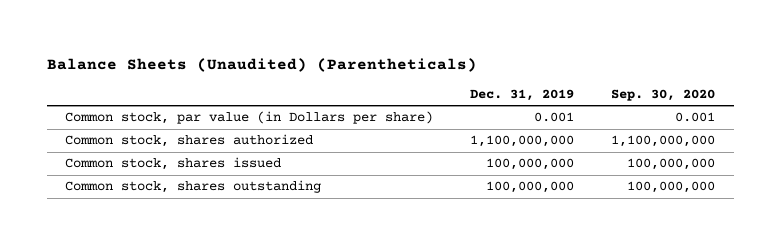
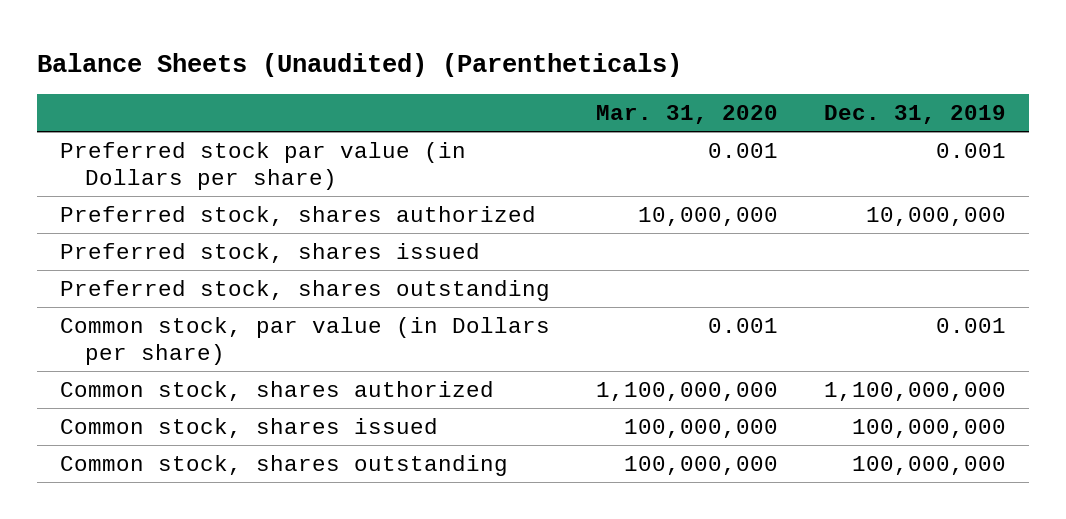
[611,89,716,102] Sep. 30, 2020 -> none
none -> [595,105,778,125] Mar. 31, 2020
none -> [60,141,467,191] Preferred stock par value (in Dollars per share)
none -> [60,205,537,226] Preferred stock, shares authorized
none -> [60,242,481,263] Preferred stock, shares issued
none -> [60,279,551,301] Preferred stock, shares outstanding

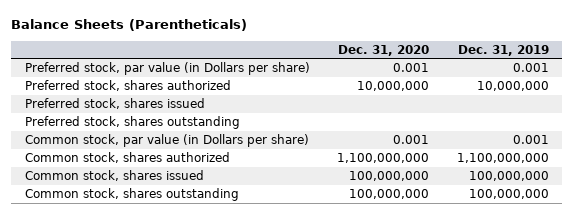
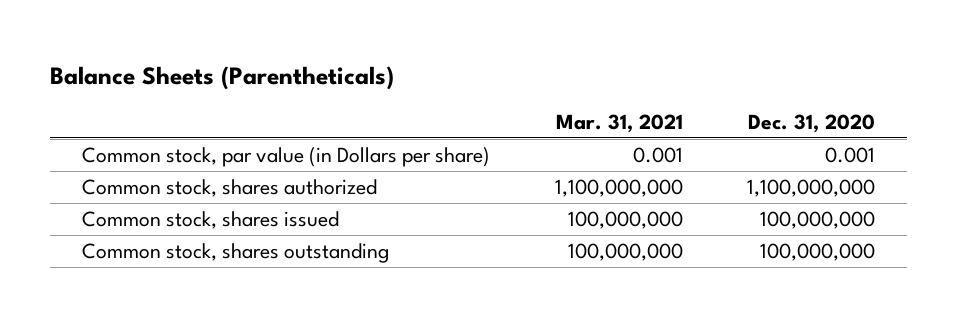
[457,44,549,56] Dec. 31, 2019 -> none
none -> [555,113,683,133] Mar. 31, 2021
[24,62,310,76] Preferred stock, par value (in Dollars per share) -> none
[24,80,231,92] Preferred stock, shares authorized -> none
[24,98,205,110] Preferred stock, shares issued -> none
[24,116,240,130] Preferred stock, shares outstanding -> none

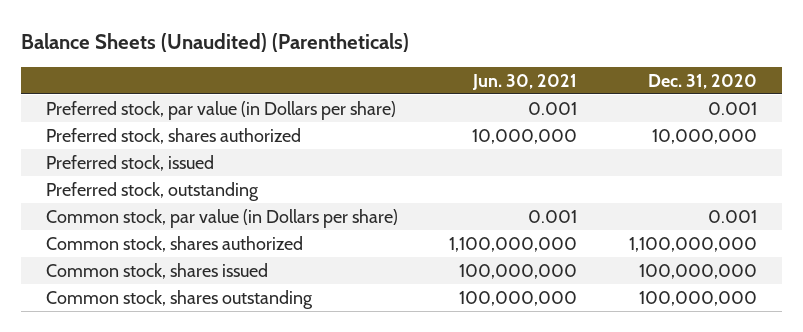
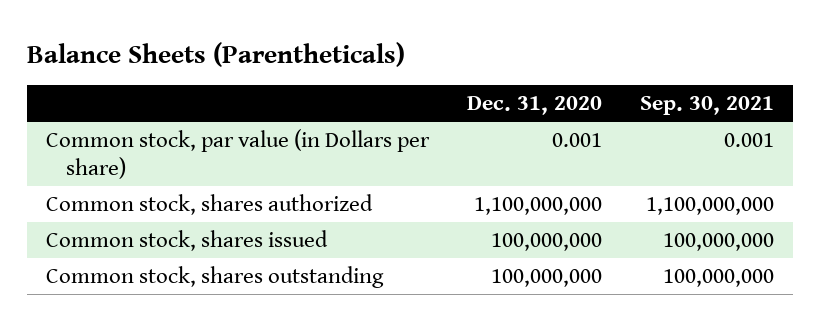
[20,32,409,52] Balance Sheets (Unaudited) (Parentheticals) -> [26,41,405,67] Balance Sheets (Parentheticals)
[472,73,578,90] Jun. 30, 2021 -> none
none -> [640,96,775,116] Sep. 30, 2021
[46,100,397,120] Preferred stock, par value (in Dollars per share) -> none
[46,127,302,144] Preferred stock, shares authorized -> none
[46,154,215,171] Preferred stock, issued -> none
[46,181,260,201] Preferred stock, outstanding -> none

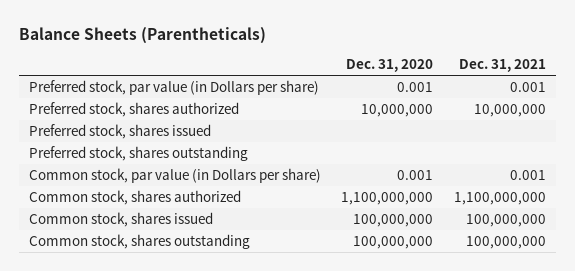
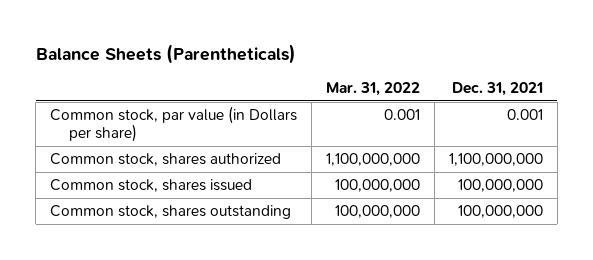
[346,59,434,73] Dec. 31, 2020 -> none
none -> [326,82,421,97] Mar. 31, 2022
[29,80,320,96] Preferred stock, par value (in Dollars per share) -> none
[29,102,240,118] Preferred stock, shares authorized -> none
[29,124,212,140] Preferred stock, shares issued -> none
[29,146,249,162] Preferred stock, shares outstanding -> none

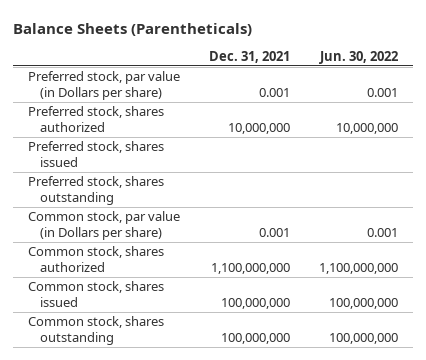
[326,82,421,97] Mar. 31, 2022 -> none
none -> [319,50,399,64] Jun. 30, 2022
none -> [27,71,180,101] Preferred stock, par value (in Dollars per share)
none -> [27,106,164,133] Preferred stock, shares authorized
none -> [27,141,164,168] Preferred stock, shares issued
none -> [27,176,164,206] Preferred stock, shares outstanding

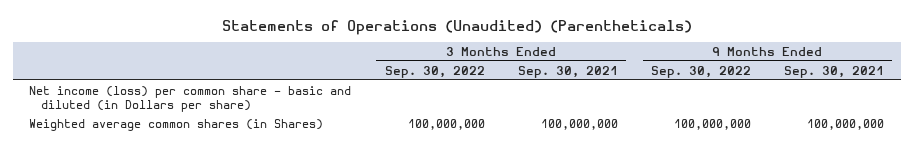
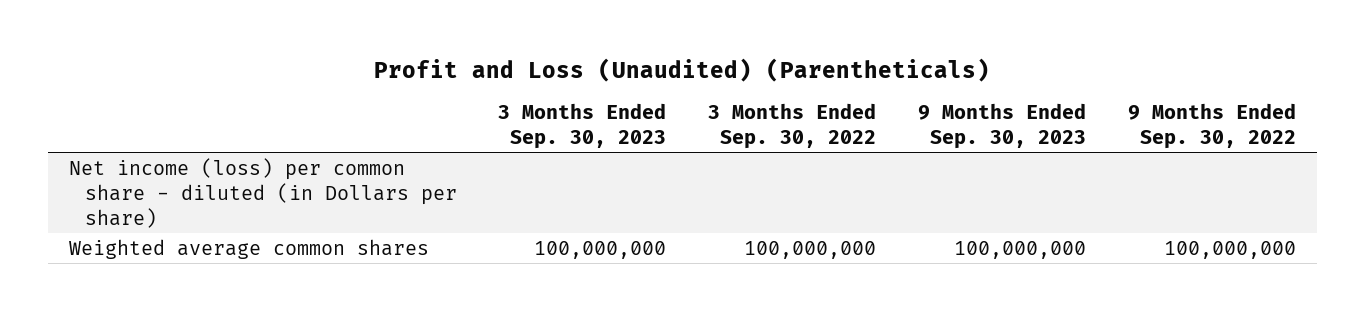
[221,19,692,35] Statements of Operations (Unaudited) (Parentheticals) -> [374,57,991,82] Profit and Loss (Unaudited) (Parentheticals)
[517,65,618,78] Sep. 30, 2021 -> none
[784,65,885,78] Sep. 30, 2021 -> none
none -> [498,102,667,149] 3 Months Ended Sep. 30, 2023
none -> [917,102,1086,149] 9 Months Ended Sep. 30, 2023
[29,85,352,112] Net income (loss) per common share - basic and diluted (in Dollars per share) -> [68,157,457,228] Net income (loss) per common share - diluted (in Dollars per share)
[29,118,324,131] Weighted average common shares (in Shares) -> [68,238,429,259] Weighted average common shares

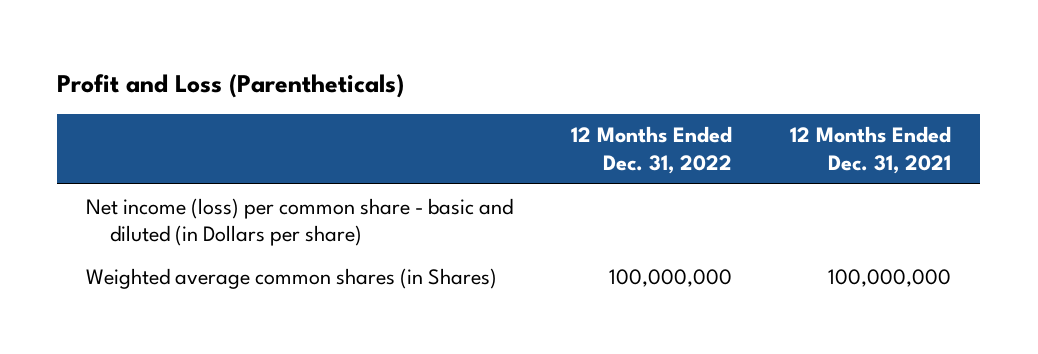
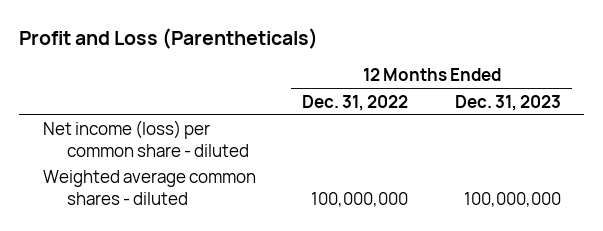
[790,126,952,174] 12 Months Ended Dec. 31, 2021 -> none
none -> [454,94,561,111] Dec. 31, 2023
[86,197,514,247] Net income (loss) per common share - basic and diluted (in Dollars per share) -> [42,120,250,157] Net income (loss) per common share - diluted
[86,267,498,289] Weighted average common shares (in Shares) -> [42,170,256,205] Weighted average common shares - diluted

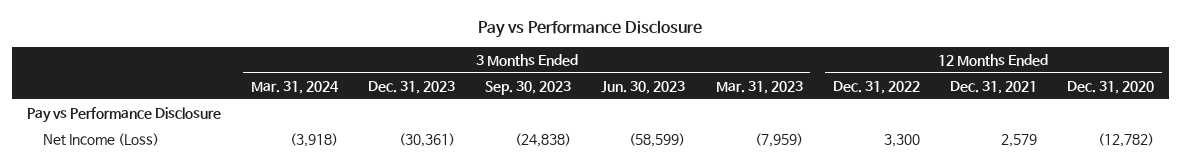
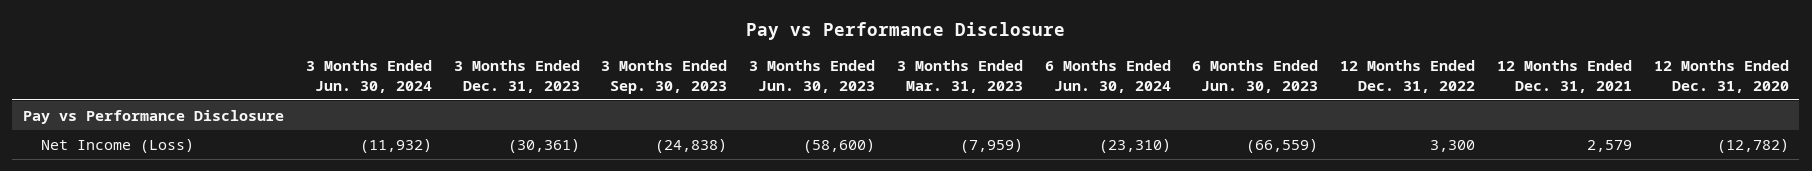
[250,80,339,94] Mar. 31, 2024 -> none
none -> [305,60,432,93] 3 Months Ended Jun. 30, 2024
none -> [1044,60,1171,93] 6 Months Ended Jun. 30, 2024
none -> [1192,60,1319,93] 6 Months Ended Jun. 30, 2023
[629,133,686,148] (58,599) -> [803,139,876,154] (58,600)

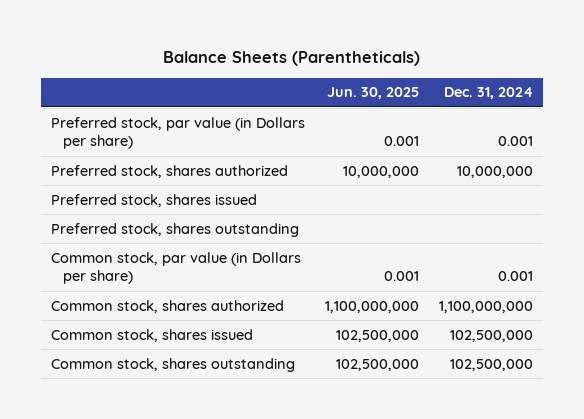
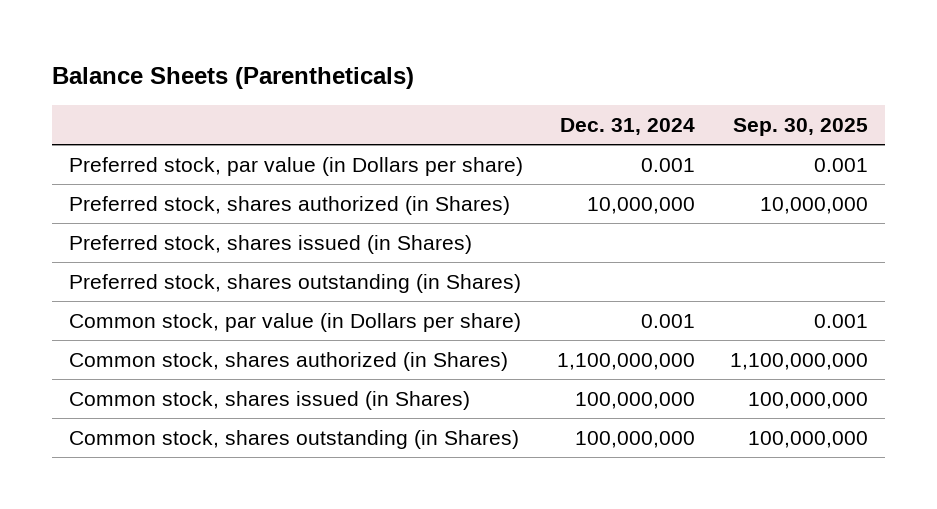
[326,87,419,100] Jun. 30, 2025 -> none
none -> [732,117,868,136] Sep. 30, 2025
[50,164,288,178] Preferred stock, shares authorized -> [68,195,510,215] Preferred stock, shares authorized (in Shares)
[50,193,257,207] Preferred stock, shares issued -> [68,234,472,254] Preferred stock, shares issued (in Shares)
[50,222,299,237] Preferred stock, shares outstanding -> [68,273,521,293] Preferred stock, shares outstanding (in Shares)
[50,299,284,313] Common stock, shares authorized -> [68,351,508,371] Common stock, shares authorized (in Shares)
[50,328,253,342] Common stock, shares issued -> [68,390,470,410] Common stock, shares issued (in Shares)
[450,329,534,342] 102,500,000 -> [575,391,696,409] 100,000,000
[50,357,295,372] Common stock, shares outstanding -> [68,429,519,449] Common stock, shares outstanding (in Shares)
[450,358,534,371] 102,500,000 -> [575,430,696,448] 100,000,000

